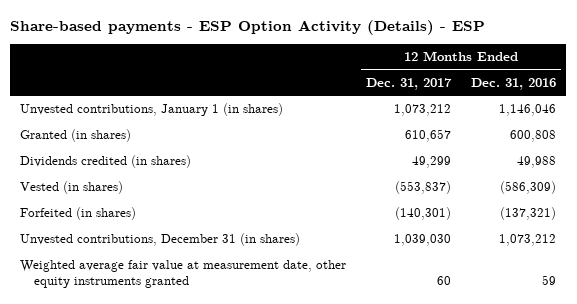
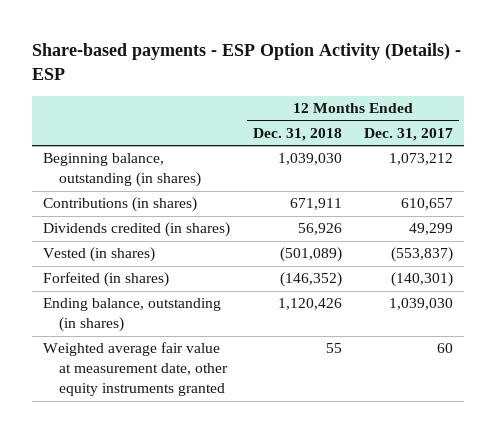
[471,77,557,90] Dec. 31, 2016 -> none
none -> [252,128,342,142] Dec. 31, 2018
[20,103,284,117] Unvested contributions, January 1 (in shares) -> [43,153,202,188] Beginning balance, outstanding (in shares)
[20,129,132,143] Granted (in shares) -> [43,197,198,213] Contributions (in shares)
[20,233,301,247] Unvested contributions, December 31 (in shares) -> [43,298,222,333] Ending balance, outstanding (in shares)

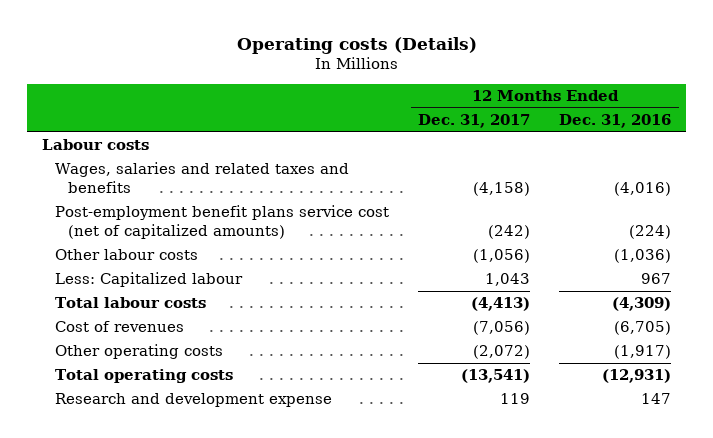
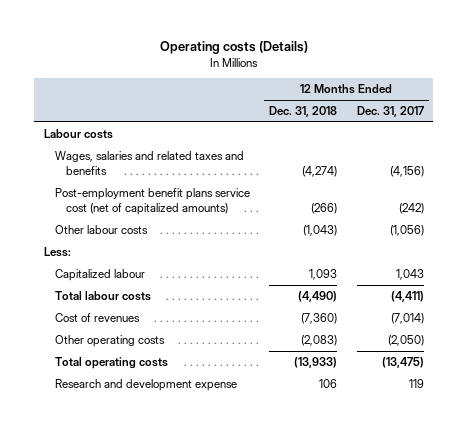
[559,114,672,129] Dec. 31, 2016 -> none
none -> [269,106,338,118] Dec. 31, 2018
[473,182,531,197] (4,158) -> [389,165,424,177] (4,156)
none -> [43,247,71,258] Less:
[55,272,244,288] Less: Capitalized labour -> [54,269,145,282] Capitalized labour
[471,297,531,312] (4,413) -> [390,291,424,303] (4,411)
[473,321,531,336] (7,056) -> [390,313,424,325] (7,014)
[473,345,531,360] (2,072) -> [387,335,424,347] (2,050)
[461,369,531,384] (13,541) -> [381,357,424,369] (13,475)

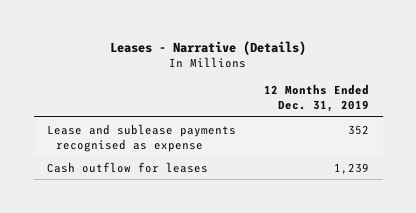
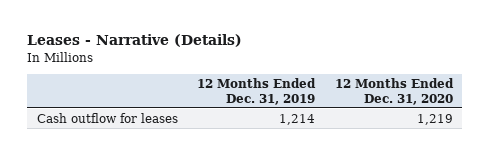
none -> [334,77,454,105] 12 Months Ended Dec. 31, 2020
[47,123,237,152] Lease and sublease payments recognised as expense -> none
[333,162,369,174] 1,239 -> [279,113,316,125] 1,214

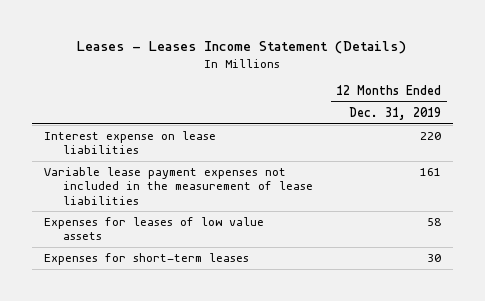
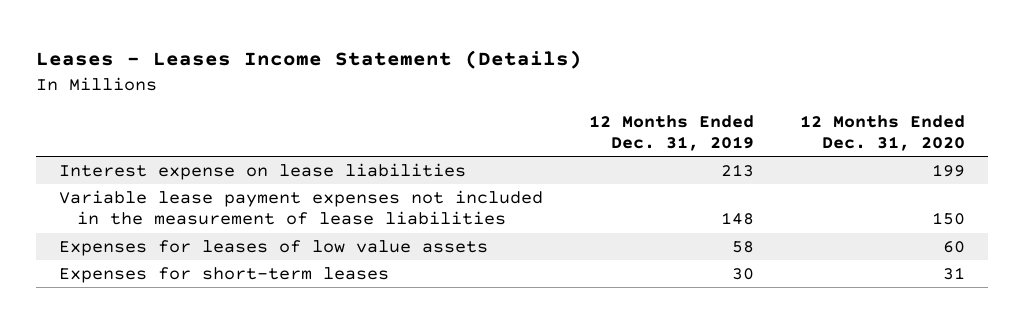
none -> [799,114,965,152] 12 Months Ended Dec. 31, 2020
[420,132,442,141] 220 -> [721,164,755,178] 213
[420,168,442,177] 161 -> [721,212,755,226] 148

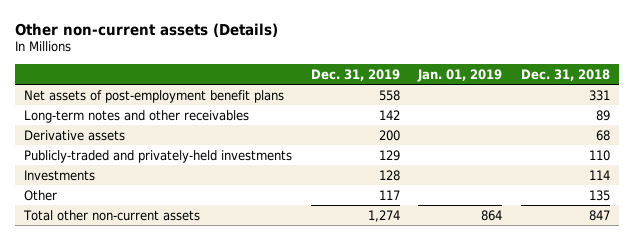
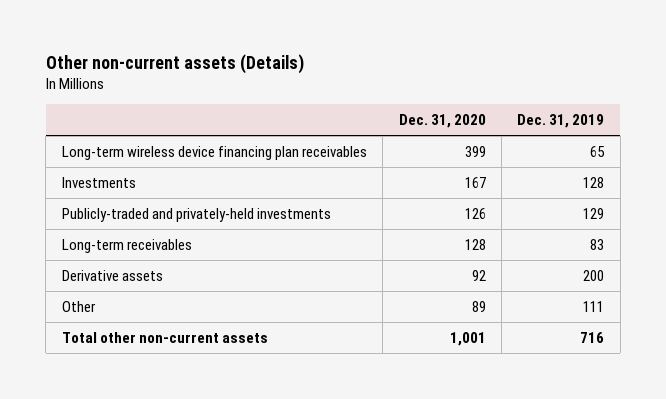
[417,68,503,82] Jan. 01, 2019 -> none
[520,68,610,81] Dec. 31, 2018 -> none
none -> [398,114,486,129] Dec. 31, 2020
[24,89,285,103] Net assets of post-employment benefit plans -> none
[24,109,250,123] Long-term notes and other receivables -> none
none -> [61,145,367,160] Long-term wireless device financing plan receivables
[24,149,293,163] Publicly-traded and privately-held investments -> [61,207,331,222] Publicly-traded and privately-held investments
none -> [61,238,192,253] Long-term receivables
[24,129,126,141] Derivative assets -> [61,269,163,281] Derivative assets
[378,189,400,200] 117 -> [583,300,605,312] 111
[367,209,400,222] 1,274 -> [580,331,605,343] 716

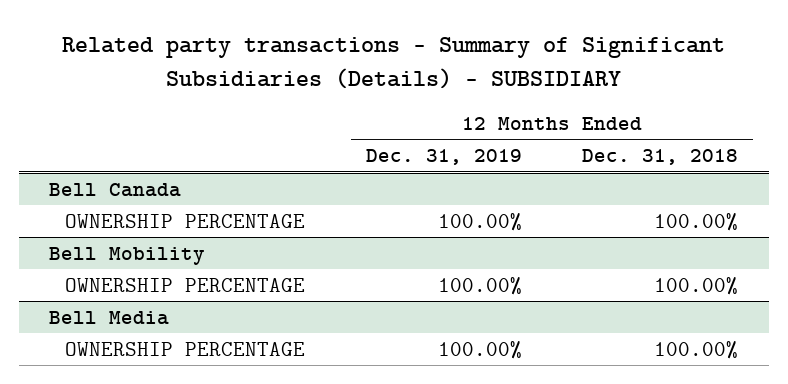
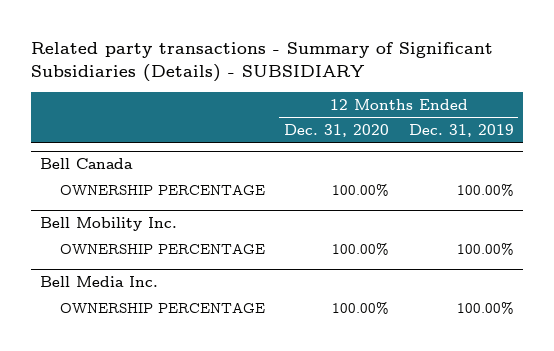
[582,149,739,166] Dec. 31, 2018 -> none
none -> [284,123,390,137] Dec. 31, 2020
[49,246,206,265] Bell Mobility -> [40,217,178,232] Bell Mobility Inc.
[49,310,170,325] Bell Media -> [40,276,159,288] Bell Media Inc.

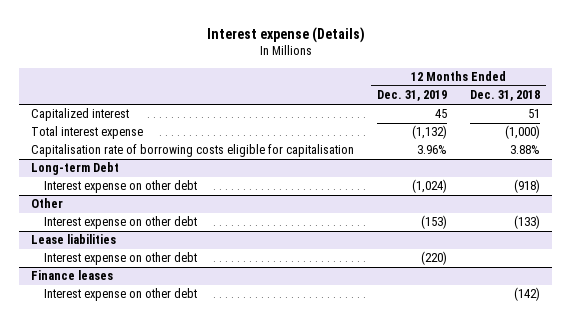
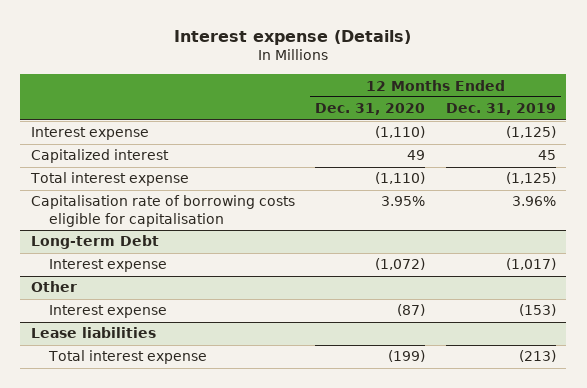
[470,90,541,102] Dec. 31, 2018 -> none
none -> [315,103,426,116] Dec. 31, 2020
none -> [30,127,149,141] Interest expense
[412,125,448,140] (1,132) -> [506,172,557,185] (1,125)
[44,180,198,194] Interest expense on other debt -> none
none -> [49,259,168,273] Interest expense
[44,216,198,230] Interest expense on other debt -> [49,305,168,319] Interest expense
[30,270,113,281] Finance leases -> none
[44,288,198,302] Interest expense on other debt -> none
[44,252,198,266] Interest expense on other debt -> [48,350,208,365] Total interest expense
[421,251,448,266] (220) -> [519,350,557,363] (213)

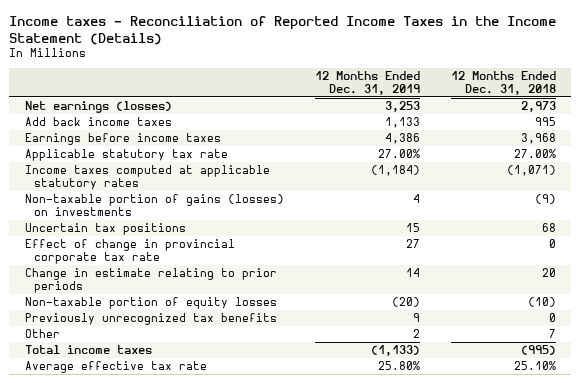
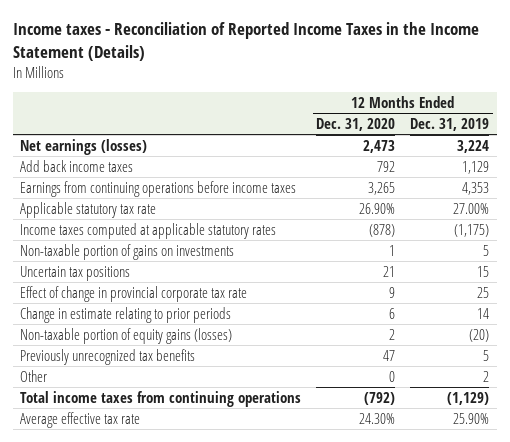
[450,71,556,96] 12 Months Ended Dec. 31, 2018 -> none
none -> [316,118,396,132] Dec. 31, 2020
[384,101,420,113] 3,253 -> [457,139,490,153] 3,224
[384,117,420,129] 1,133 -> [462,160,490,174] 1,129
[24,133,221,146] Earnings before income taxes -> [20,180,297,197] Earnings from continuing operations before income taxes
[384,133,420,145] 4,386 -> [462,181,490,195] 4,353
[370,165,420,177] (1,184) -> [454,223,490,237] (1,175)
[24,194,284,216] Non-taxable portion of gains (losses) on investments -> [20,243,235,260] Non-taxable portion of gains on investments
[412,194,420,204] 4 -> [483,244,490,256] 5
[405,239,420,249] 27 -> [477,286,490,298] 25
[24,297,277,310] Non-taxable portion of equity losses -> [20,327,233,344] Non-taxable portion of equity gains (losses)
[412,313,420,323] 9 -> [483,349,490,361] 5
[24,345,152,355] Total income taxes -> [20,390,302,407] Total income taxes from continuing operations
[370,345,420,357] (1,133) -> [447,391,490,405] (1,129)
[377,361,420,371] 25.80% -> [453,412,490,424] 25.90%

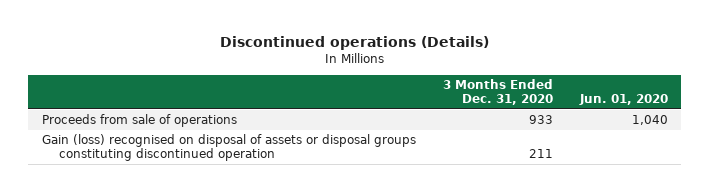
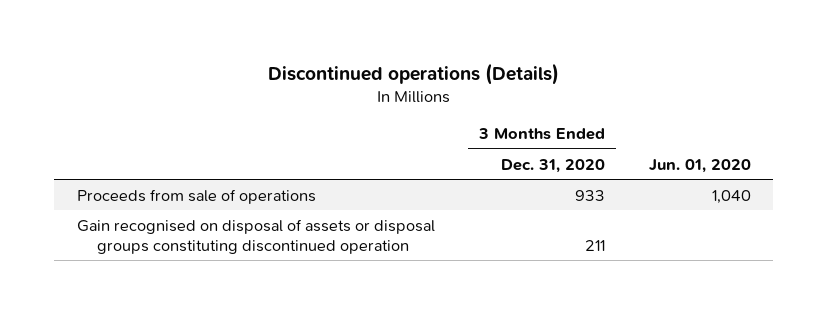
[41,134,416,162] Gain (loss) recognised on disposal of assets or disposal groups constituting discontinued operation -> [76,218,435,254] Gain recognised on disposal of assets or disposal groups constituting discontinued operation

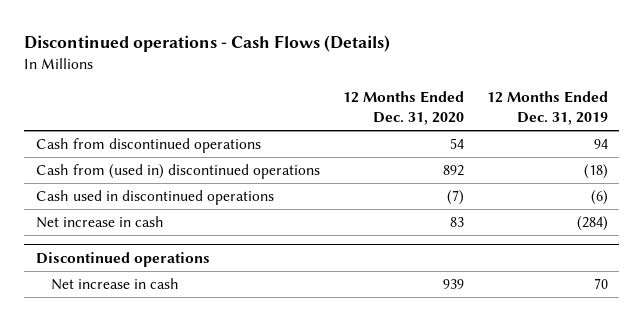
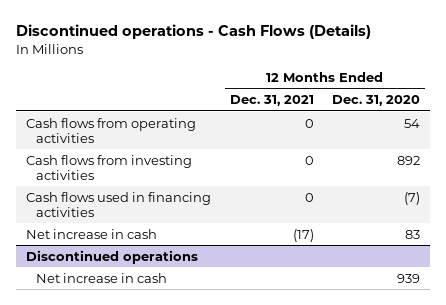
[486,91,608,126] 12 Months Ended Dec. 31, 2019 -> none
none -> [229,95,314,107] Dec. 31, 2021
[35,138,261,154] Cash from discontinued operations -> [25,117,196,143] Cash flows from operating activities
[35,164,320,180] Cash from (used in) discontinued operations -> [25,154,192,180] Cash flows from investing activities
[35,190,274,206] Cash used in discontinued operations -> [25,191,211,217] Cash flows used in financing activities

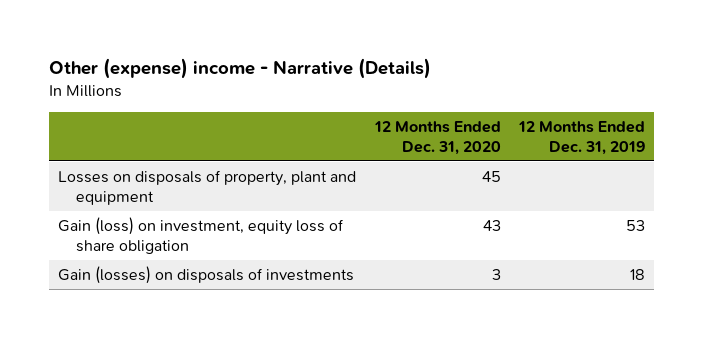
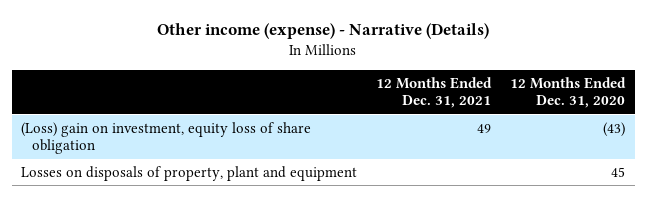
[49,58,432,80] Other (expense) income - Narrative (Details) -> [157,22,490,39] Other income (expense) - Narrative (Details)
[518,121,646,155] 12 Months Ended Dec. 31, 2019 -> none
none -> [376,76,493,109] 12 Months Ended Dec. 31, 2021
none -> [21,121,312,155] (Loss) gain on investment, equity loss of share obligation
[58,217,345,254] Gain (loss) on investment, equity loss of share obligation -> none
[58,266,355,285] Gain (losses) on disposals of investments -> none

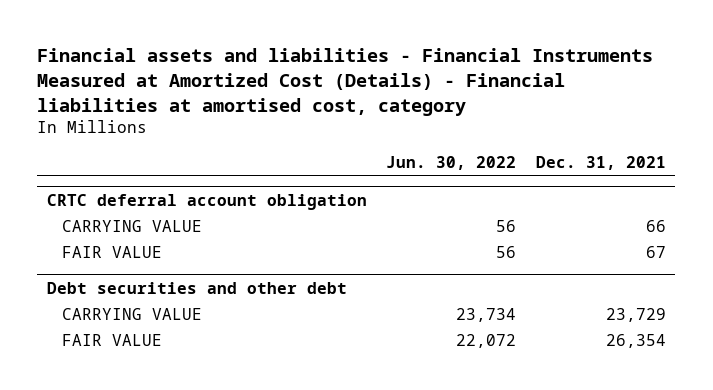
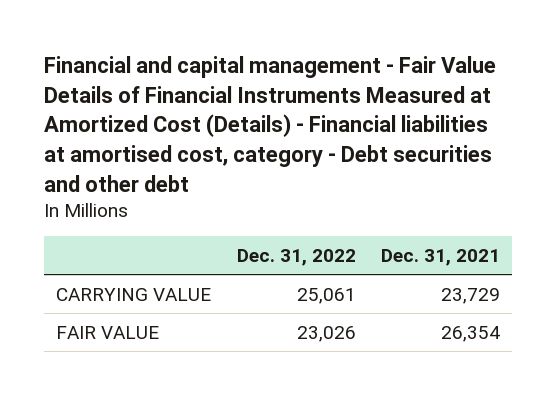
[37,48,654,116] Financial assets and liabilities - Financial Instruments Measured at Amortized Cost (Details) - Financial liabilities at amortised cost, category -> [43,56,496,192] Financial and capital management - Fair Value Details of Financial Instruments Measured at Amortized Cost (Details) - Financial liabilities at amortised cost, category - Debt securities and other debt
[386,156,517,171] Jun. 30, 2022 -> none
none -> [236,249,356,267] Dec. 31, 2022
[46,193,367,210] CRTC deferral account obligation -> none
[61,219,202,232] CARRYING VALUE -> none
[61,245,162,258] FAIR VALUE -> none
[46,281,347,294] Debt securities and other debt -> none

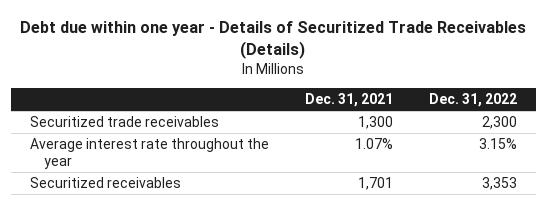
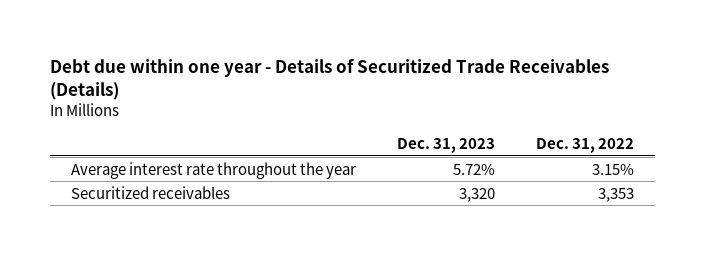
[304,93,393,108] Dec. 31, 2021 -> none
none -> [397,137,496,153] Dec. 31, 2023
[29,116,219,128] Securitized trade receivables -> none

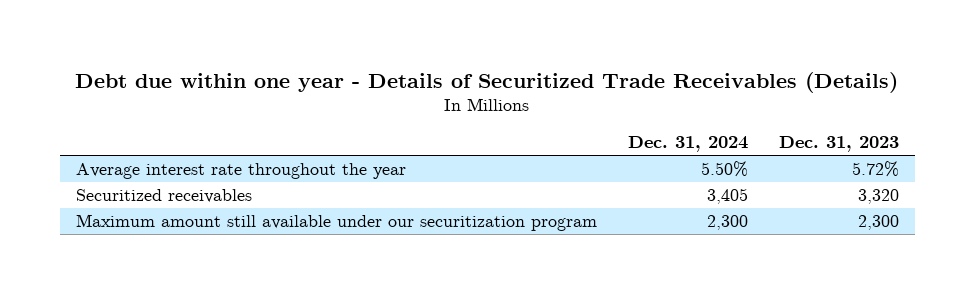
[536,137,635,153] Dec. 31, 2022 -> none
none -> [627,136,748,153] Dec. 31, 2024
none -> [75,214,597,232] Maximum amount still available under our securitization program

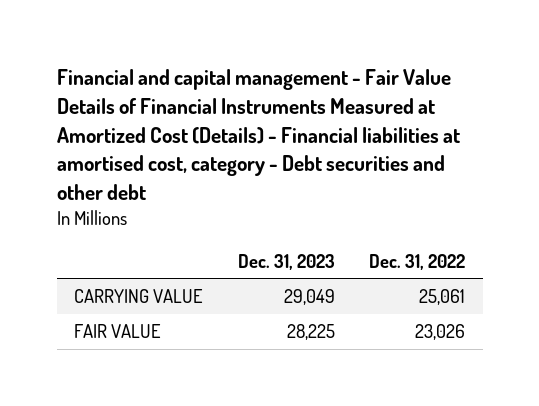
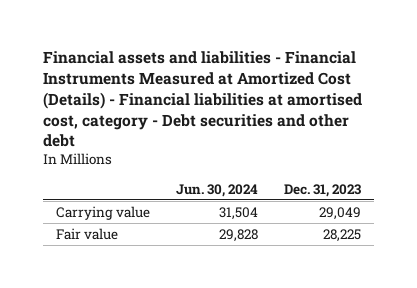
[56,69,460,201] Financial and capital management - Fair Value Details of Financial Instruments Measured at Amortized Cost (Details) - Financial liabilities at amortised cost, category - Debt securities and other debt -> [42,51,362,148] Financial assets and liabilities - Financial Instruments Measured at Amortized Cost (Details) - Financial liabilities at amortised cost, category - Debt securities and other debt
[369,253,466,270] Dec. 31, 2022 -> none
none -> [176,183,259,197] Jun. 30, 2024
[74,289,204,304] CARRYING VALUE -> [55,205,150,220] Carrying value
[74,324,162,339] FAIR VALUE -> [55,227,118,240] Fair value

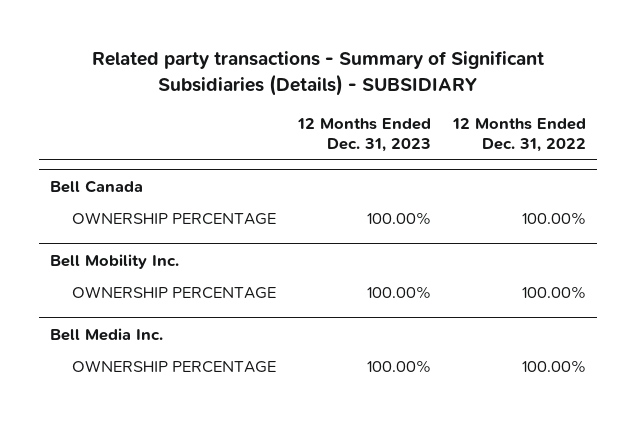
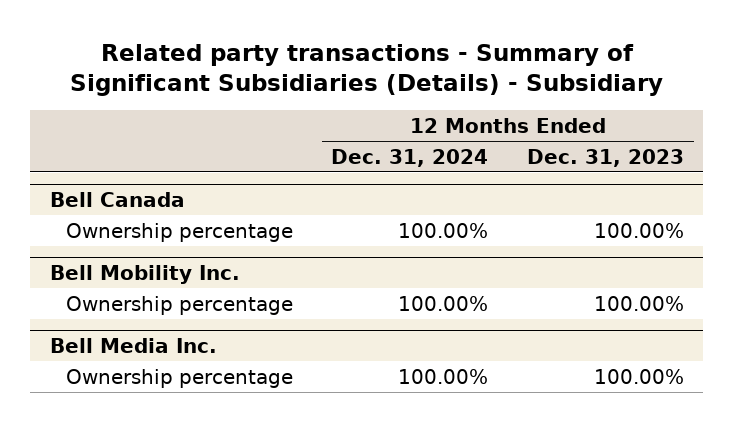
[92,50,545,96] Related party transactions - Summary of Significant Subsidiaries (Details) - SUBSIDIARY -> [69,43,663,96] Related party transactions - Summary of Significant Subsidiaries (Details) - Subsidiary
[452,117,587,152] 12 Months Ended Dec. 31, 2022 -> none
none -> [331,148,489,167] Dec. 31, 2024
[72,211,277,225] OWNERSHIP PERCENTAGE -> [65,222,293,242] Ownership percentage
[72,285,277,299] OWNERSHIP PERCENTAGE -> [65,295,293,315] Ownership percentage
[72,359,277,373] OWNERSHIP PERCENTAGE -> [65,368,293,388] Ownership percentage

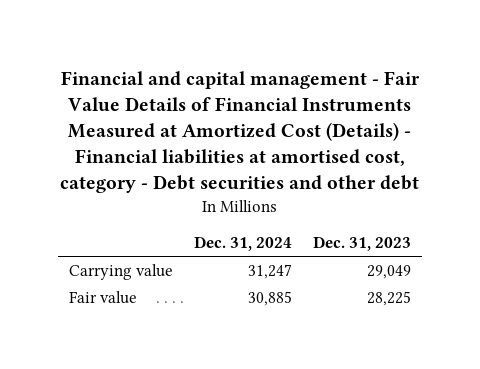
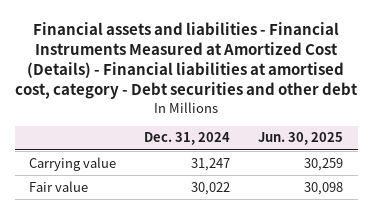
[60,70,421,194] Financial and capital management - Fair Value Details of Financial Instruments Measured at Amortized Cost (Details) - Financial liabilities at amortised cost, category - Debt securities and other debt -> [15,21,359,100] Financial assets and liabilities - Financial Instruments Measured at Amortized Cost (Details) - Financial liabilities at amortised cost, category - Debt securities and other debt
[313,235,412,251] Dec. 31, 2023 -> none
none -> [258,132,344,146] Jun. 30, 2025
[248,291,293,307] 30,885 -> [191,181,231,195] 30,022

